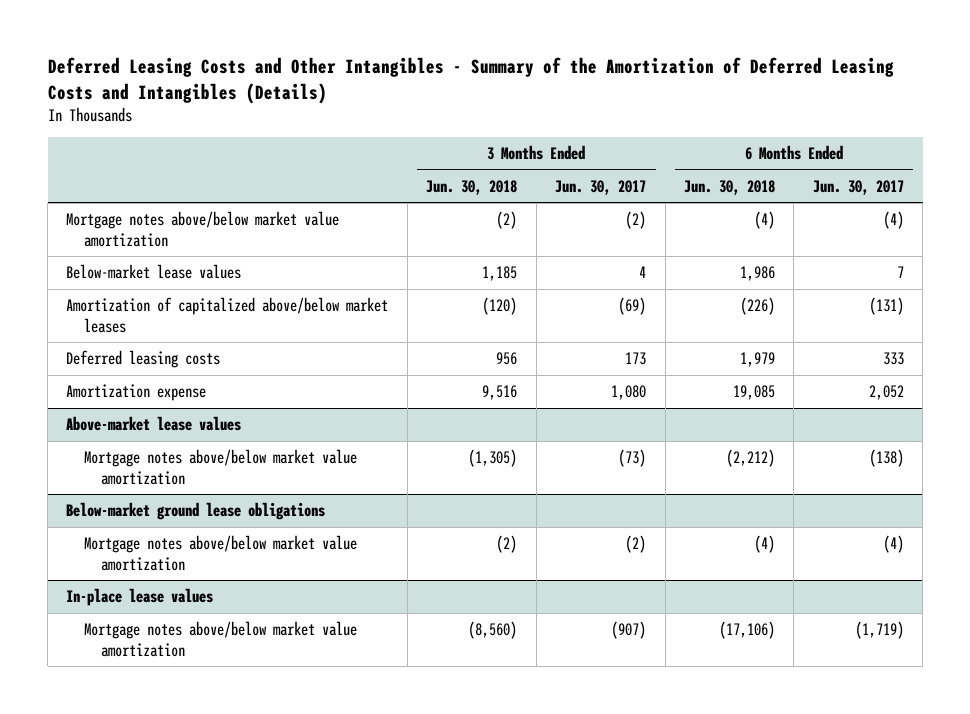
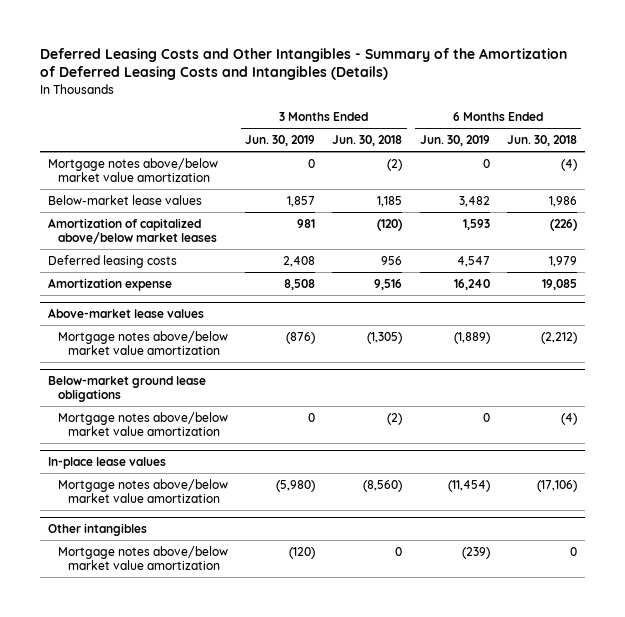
[555,179,647,195] Jun. 30, 2017 -> none
[812,179,904,195] Jun. 30, 2017 -> none
none -> [245,135,316,147] Jun. 30, 2019
none -> [419,135,490,147] Jun. 30, 2019
none -> [48,522,148,536] Other intangibles
none -> [57,545,228,570] Mortgage notes above/below market value amortization

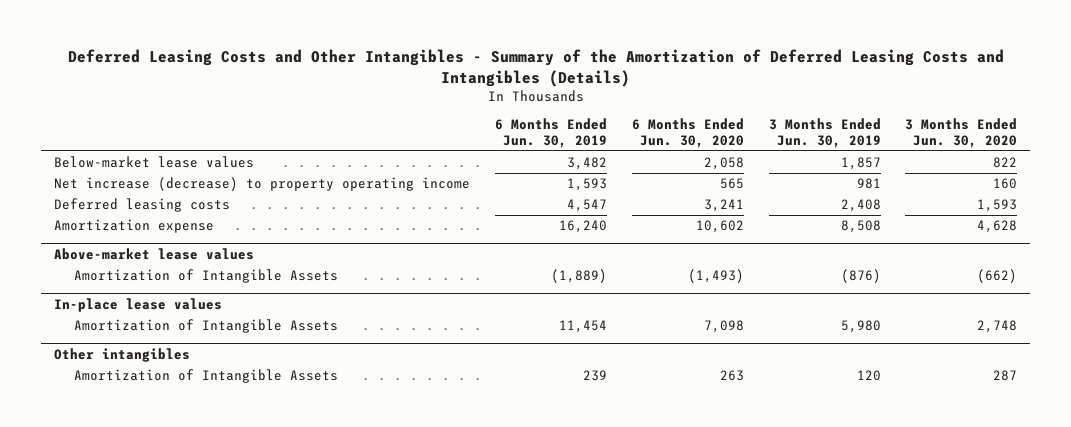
[332,135,403,147] Jun. 30, 2018 -> none
[506,135,577,147] Jun. 30, 2018 -> none
none -> [631,118,744,148] 6 Months Ended Jun. 30, 2020
none -> [905,118,1018,148] 3 Months Ended Jun. 30, 2020
[48,157,219,182] Mortgage notes above/below market value amortization -> none
[48,217,217,244] Amortization of capitalized above/below market leases -> [53,177,470,192] Net increase (decrease) to property operating income
[48,375,207,402] Below-market ground lease obligations -> none
[57,411,228,436] Mortgage notes above/below market value amortization -> none
[57,330,228,355] Mortgage notes above/below market value amortization -> [74,269,339,284] Amortization of Intangible Assets
[57,478,228,503] Mortgage notes above/below market value amortization -> none
none -> [74,319,339,334] Amortization of Intangible Assets
[57,545,228,570] Mortgage notes above/below market value amortization -> none
none -> [74,369,339,384] Amortization of Intangible Assets

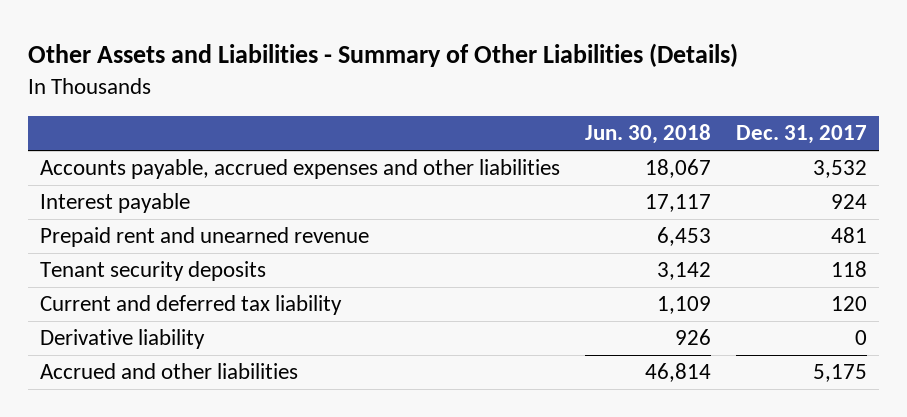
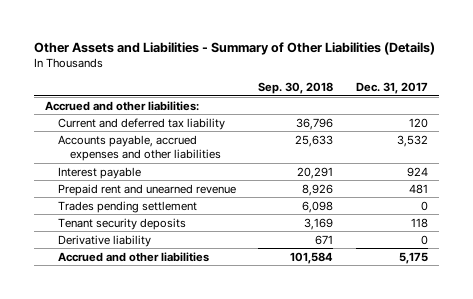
[585,124,712,145] Jun. 30, 2018 -> none
none -> [258,81,334,94] Sep. 30, 2018
none -> [45,100,200,111] Accrued and other liabilities:
[40,295,343,316] Current and deferred tax liability -> [57,117,225,130] Current and deferred tax liability
none -> [57,200,197,213] Trades pending settlement

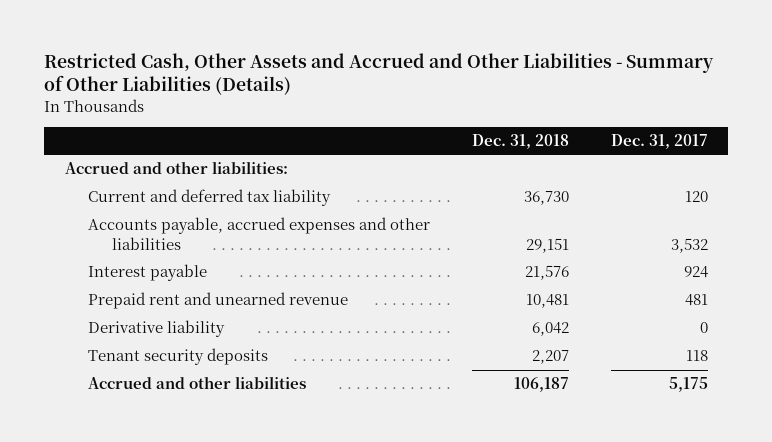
[34,41,436,55] Other Assets and Liabilities - Summary of Other Liabilities (Details) -> [44,52,715,96] Restricted Cash, Other Assets and Accrued and Other Liabilities - Summary of Other Liabilities (Details)
[258,81,334,94] Sep. 30, 2018 -> none
none -> [471,134,569,150] Dec. 31, 2018
[57,200,197,213] Trades pending settlement -> none
[57,217,186,230] Tenant security deposits -> [88,348,269,366] Tenant security deposits

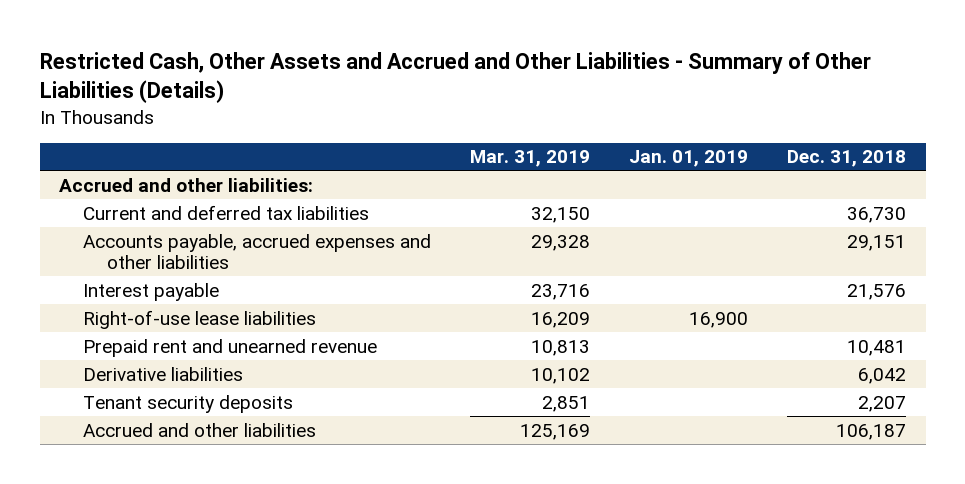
[610,134,708,150] Dec. 31, 2017 -> none
none -> [470,150,591,168] Mar. 31, 2019
none -> [629,150,749,168] Jan. 01, 2019
[88,189,332,207] Current and deferred tax liability -> [83,204,370,220] Current and deferred tax liabilities
none -> [83,309,317,329] Right-of-use lease liabilities
[88,320,226,338] Derivative liability -> [83,366,244,381] Derivative liabilities

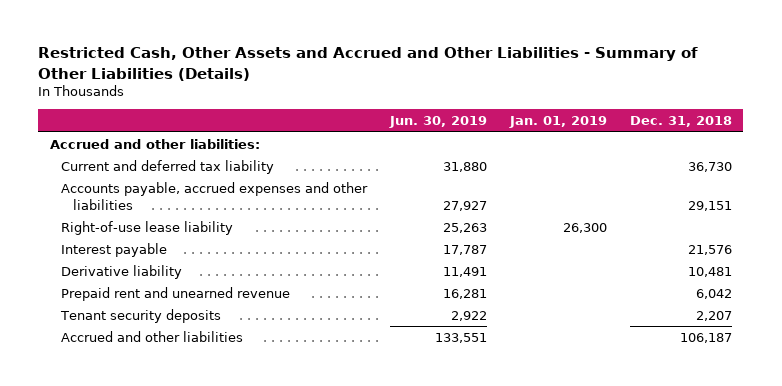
[470,150,591,168] Mar. 31, 2019 -> none
none -> [389,116,488,129] Jun. 30, 2019
[83,204,370,220] Current and deferred tax liabilities -> [61,159,275,174] Current and deferred tax liability
none -> [61,220,234,235] Right-of-use lease liability
[83,309,317,329] Right-of-use lease liabilities -> none
[83,366,244,381] Derivative liabilities -> none
none -> [61,264,183,279] Derivative liability
[847,339,907,356] 10,481 -> [695,288,732,299] 6,042

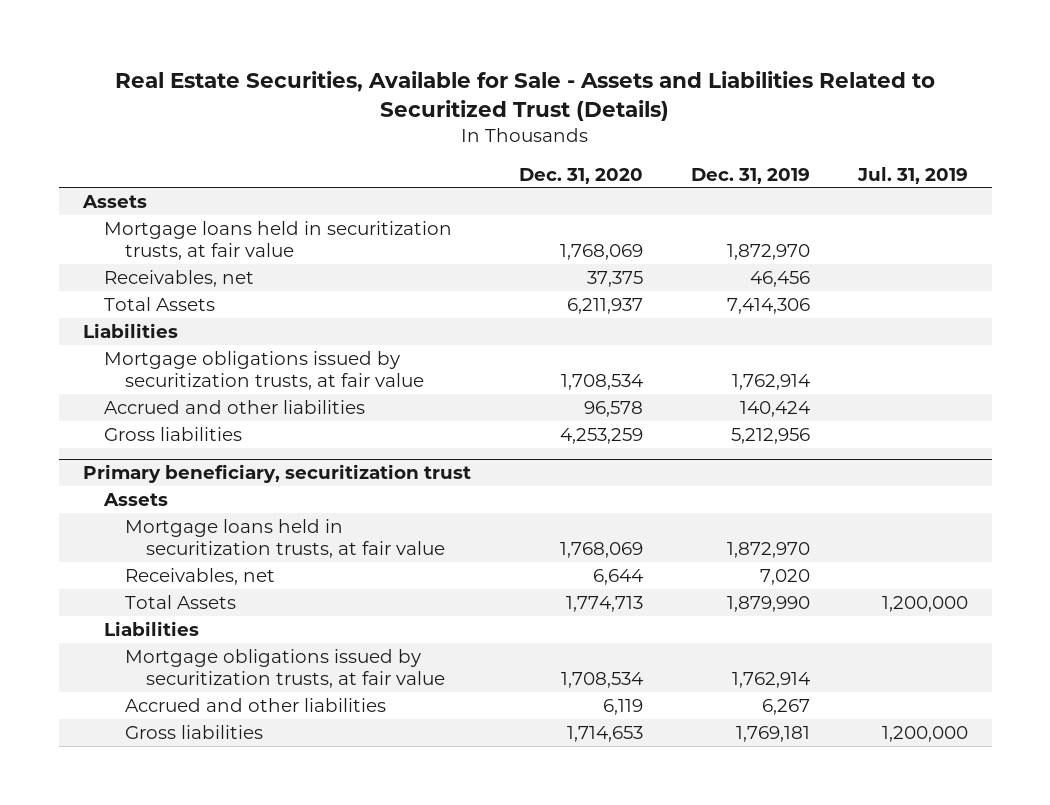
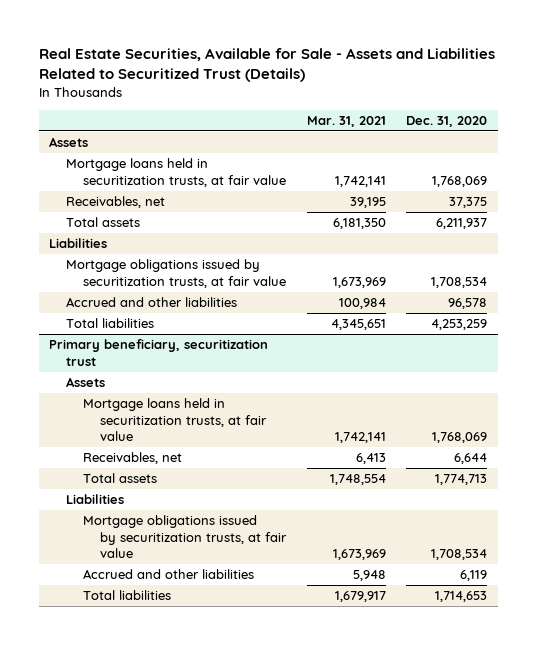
[690,167,810,184] Dec. 31, 2019 -> none
[856,166,968,184] Jul. 31, 2019 -> none
none -> [306,115,386,127] Mar. 31, 2021
[103,296,215,311] Total Assets -> [66,217,141,228] Total assets
[103,426,242,441] Gross liabilities -> [66,318,155,329] Total liabilities
[125,594,237,609] Total Assets -> [83,473,158,484] Total assets
[125,724,264,739] Gross liabilities -> [83,590,172,601] Total liabilities

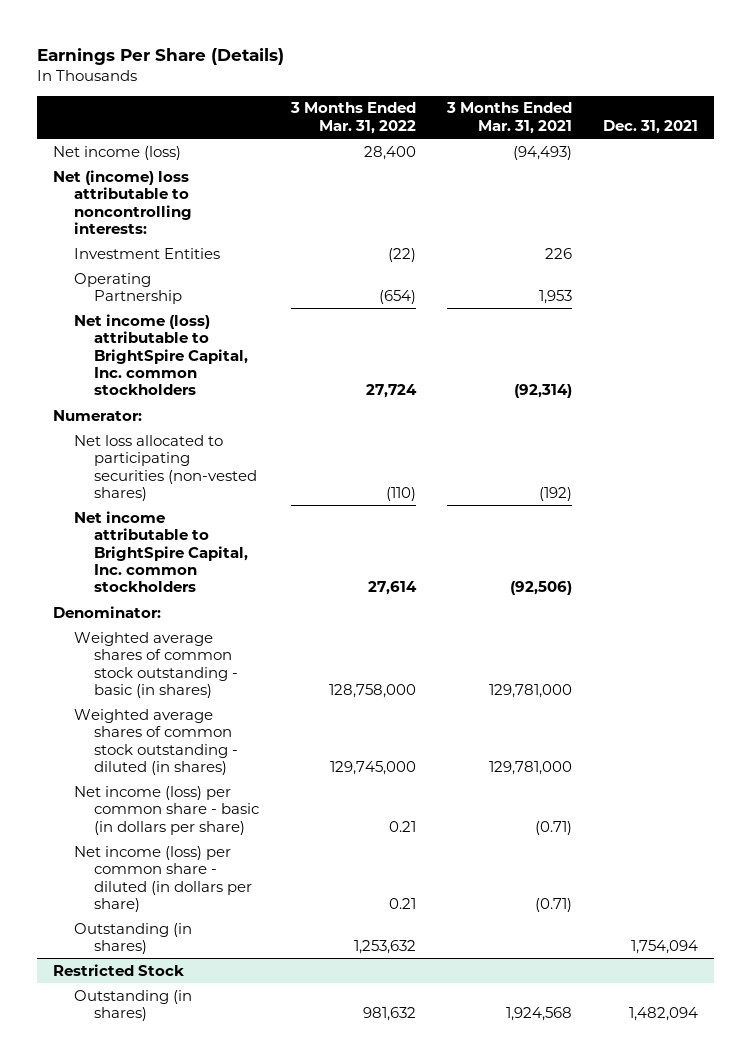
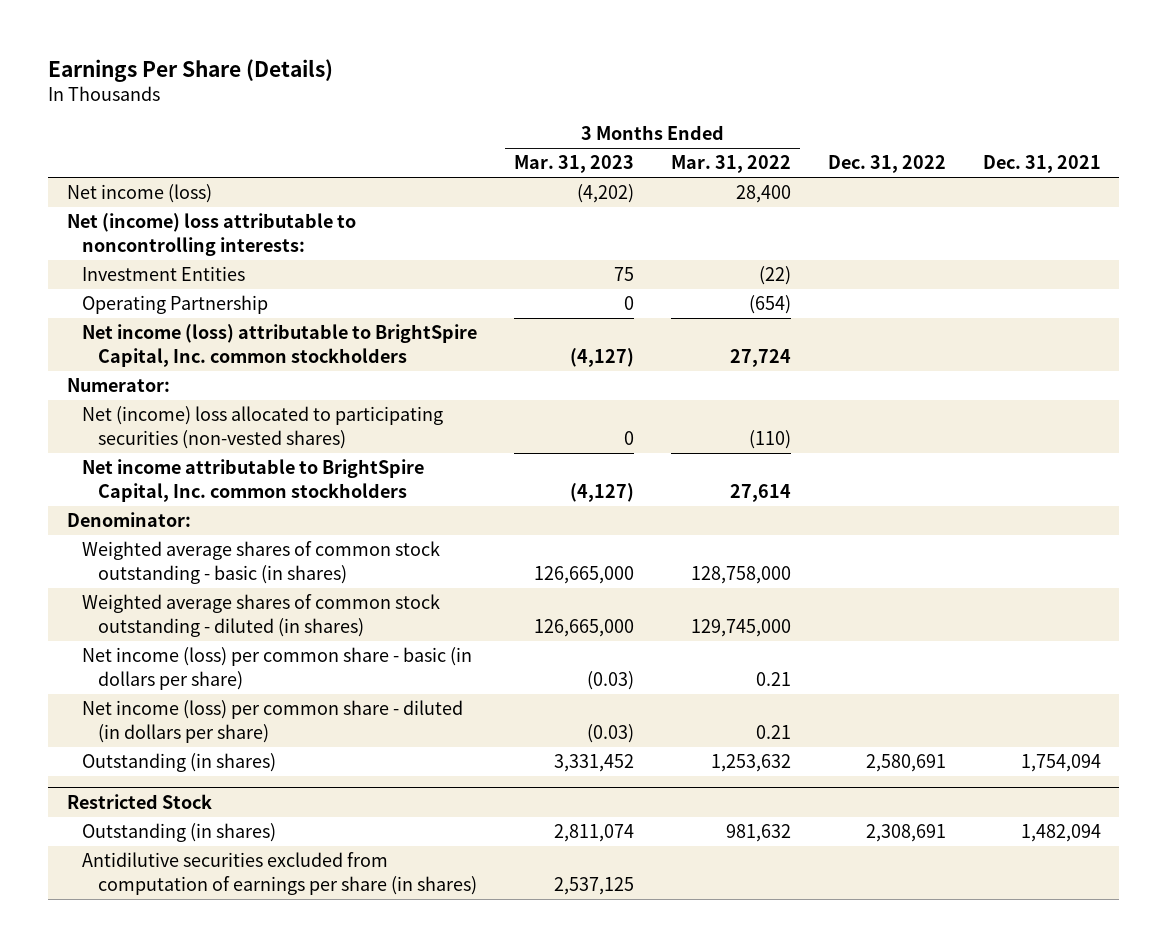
[446,102,573,134] 3 Months Ended Mar. 31, 2021 -> none
none -> [514,155,635,174] Mar. 31, 2023
none -> [828,155,947,174] Dec. 31, 2022
[73,434,258,502] Net loss allocated to participating securities (non-vested shares) -> [82,406,444,449] Net (income) loss allocated to participating securities (non-vested shares)
none -> [82,852,478,895] Antidilutive securities excluded from computation of earnings per share (in shares)

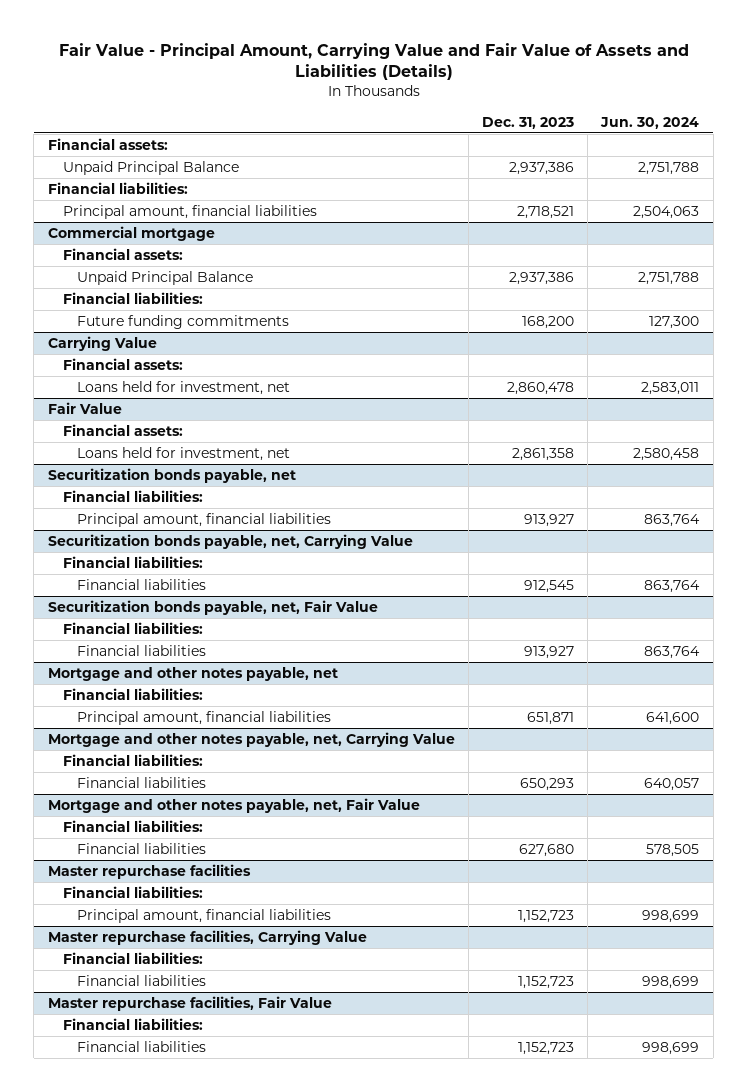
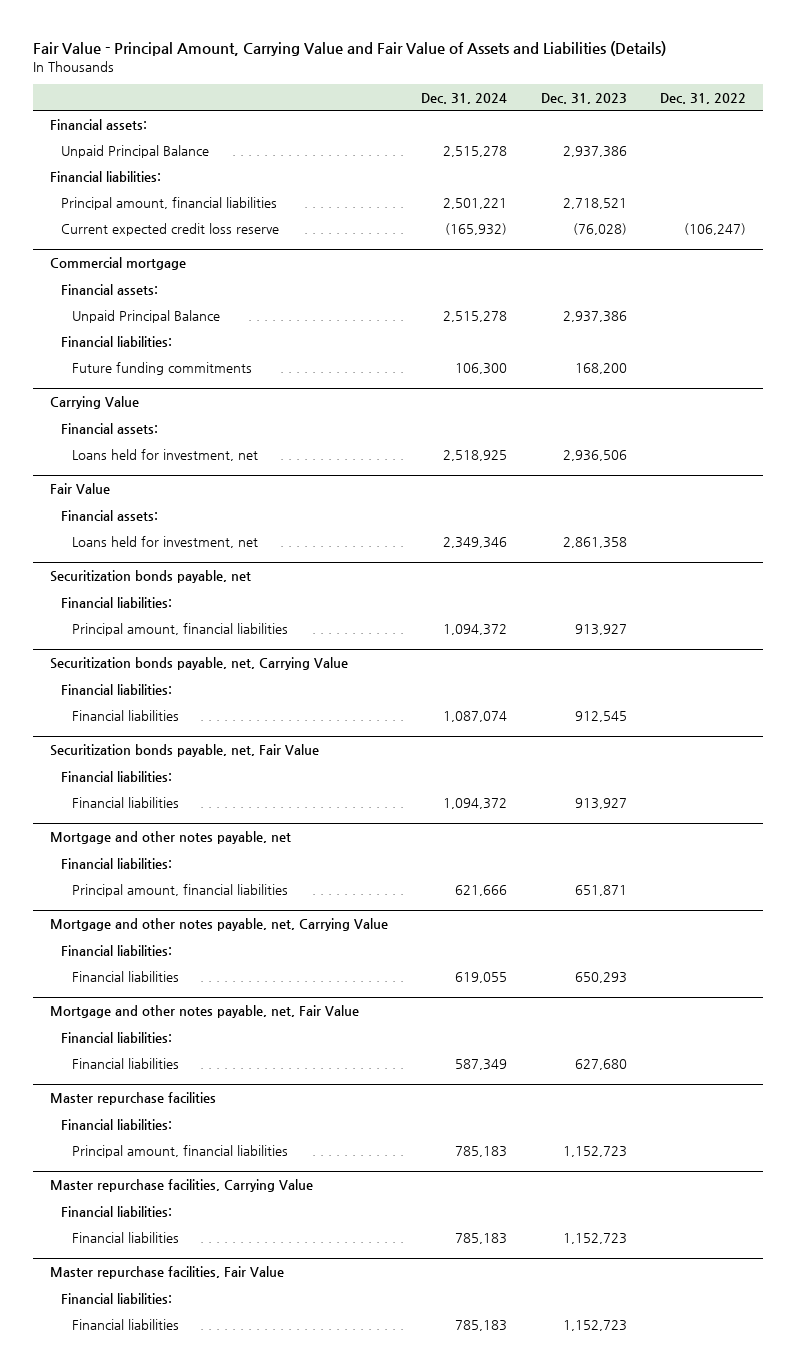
[600,116,700,129] Jun. 30, 2024 -> none
none -> [421,92,508,104] Dec. 31, 2024
none -> [659,92,746,104] Dec. 31, 2022
none -> [61,222,280,236] Current expected credit loss reserve
[507,382,575,396] 2,860,478 -> [562,449,627,461] 2,936,506

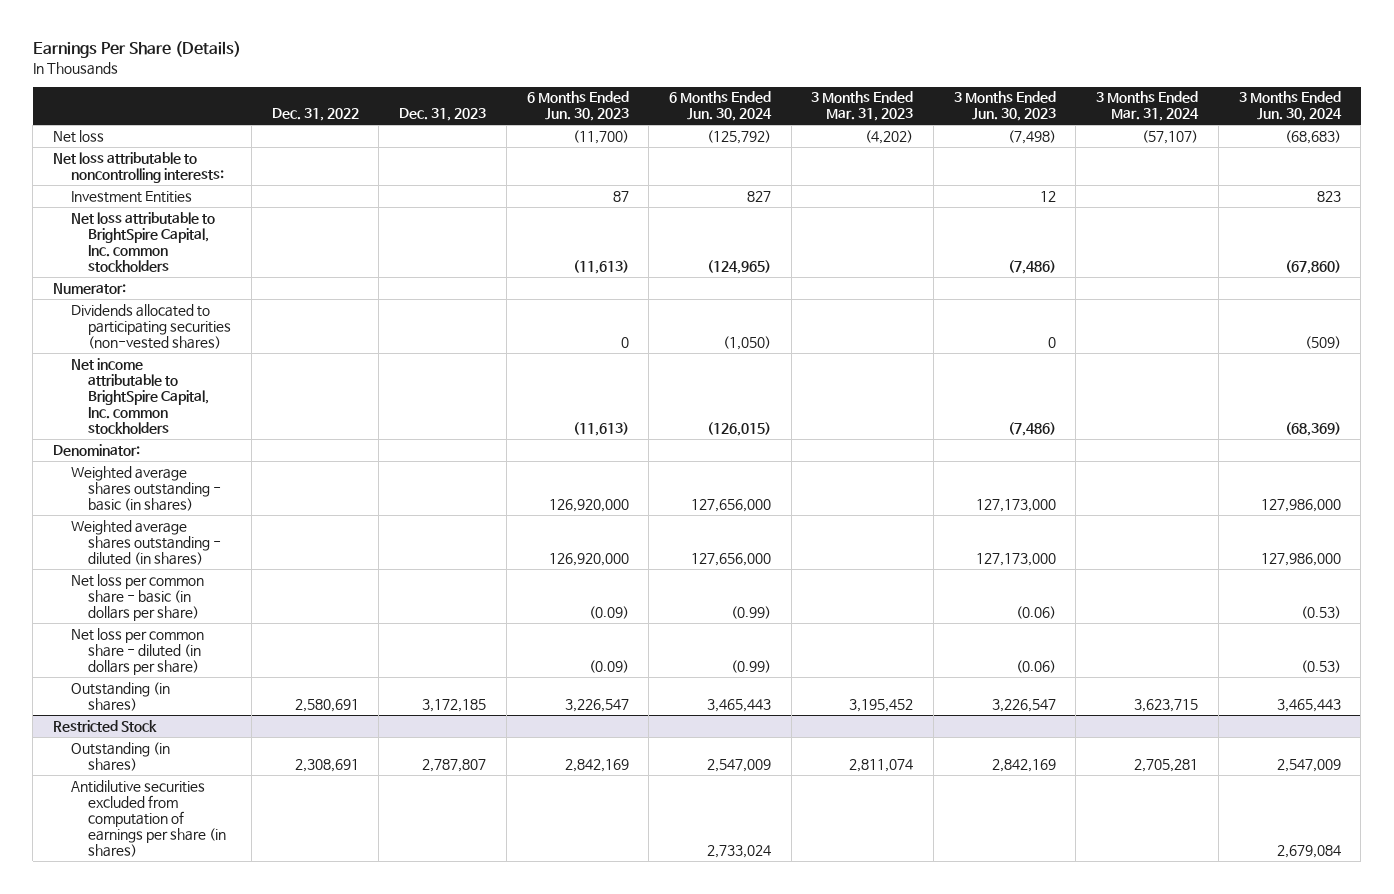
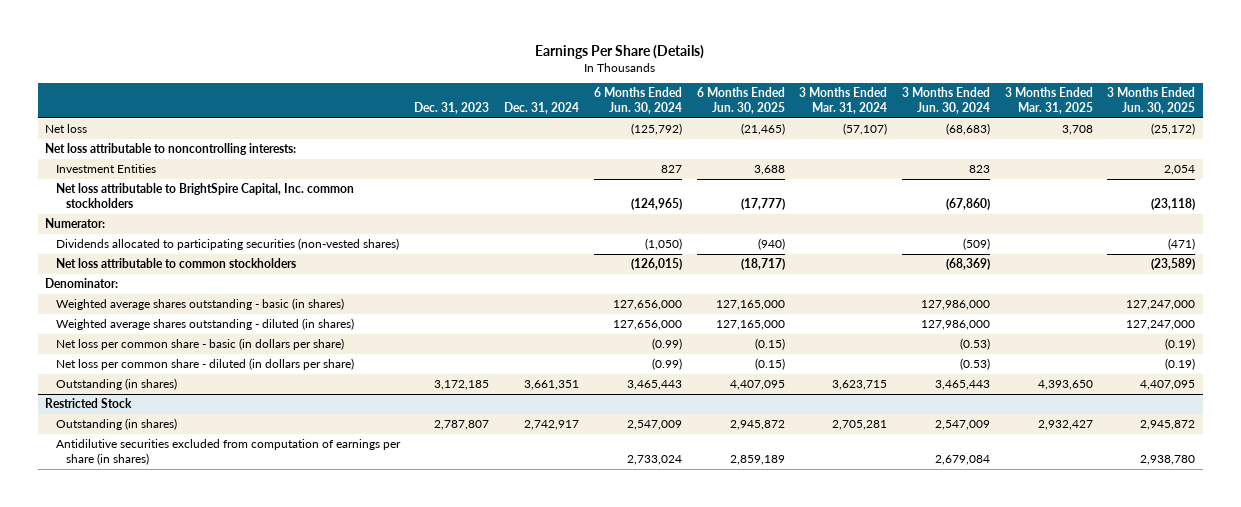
[271,108,359,122] Dec. 31, 2022 -> none
[526,91,629,122] 6 Months Ended Jun. 30, 2023 -> none
[811,91,914,122] 3 Months Ended Mar. 31, 2023 -> none
[953,91,1056,122] 3 Months Ended Jun. 30, 2023 -> none
none -> [504,101,580,114] Dec. 31, 2024
none -> [696,87,785,114] 6 Months Ended Jun. 30, 2025
none -> [1004,87,1093,114] 3 Months Ended Mar. 31, 2025
none -> [1107,87,1196,114] 3 Months Ended Jun. 30, 2025
[70,357,210,434] Net income attributable to BrightSpire Capital, Inc. common stockholders -> [55,258,296,269] Net loss attributable to common stockholders

